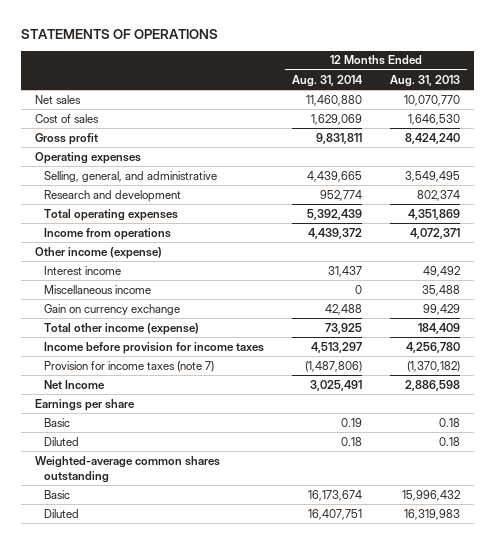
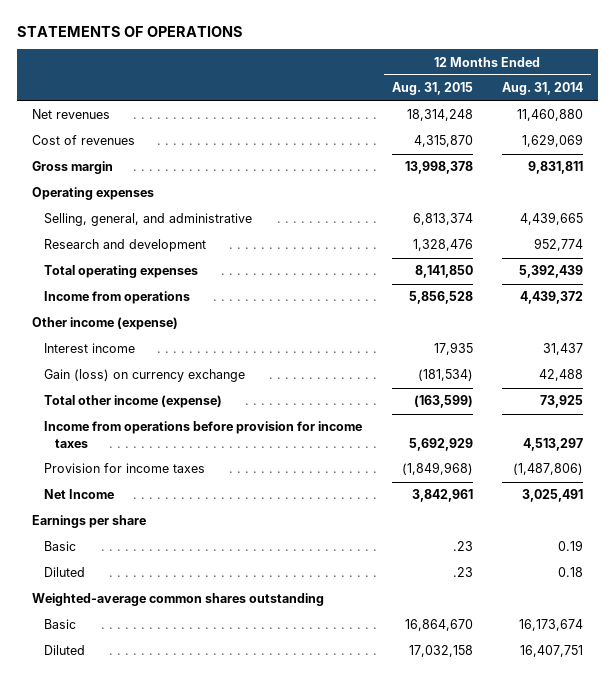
[390,74,461,87] Aug. 31, 2013 -> none
none -> [391,82,473,96] Aug. 31, 2015
[34,94,81,104] Net sales -> [32,109,111,120] Net revenues
[34,113,99,123] Cost of sales -> [32,135,136,146] Cost of revenues
[34,132,98,145] Gross profit -> [32,161,114,175] Gross margin
[44,284,152,294] Miscellaneous income -> none
[44,303,181,315] Gain on currency exchange -> [43,369,245,383] Gain (loss) on currency exchange
[44,341,265,354] Income before provision for income taxes -> [43,421,362,448] Income from operations before provision for income taxes
[44,360,215,372] Provision for income taxes (note 7) -> [43,463,205,474] Provision for income taxes

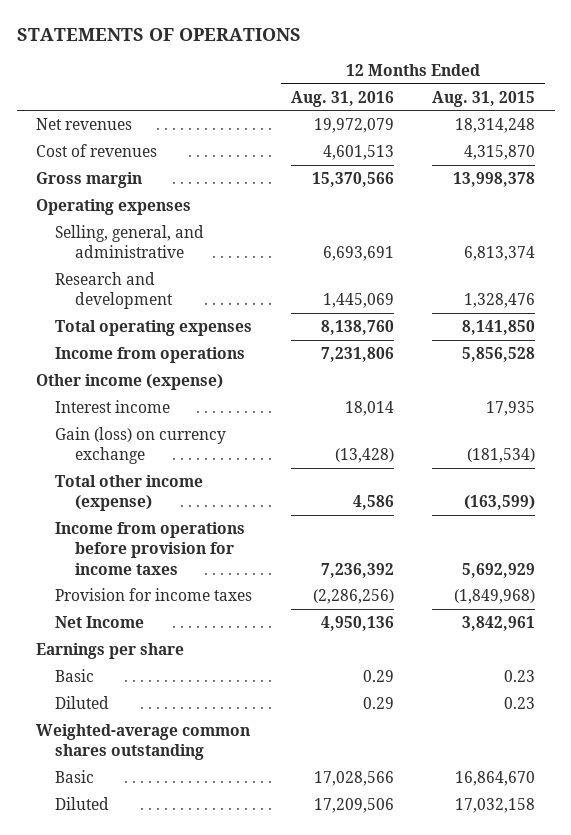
[502,82,584,96] Aug. 31, 2014 -> none
none -> [290,90,394,107] Aug. 31, 2016
[452,541,473,552] .23 -> [504,670,536,683] 0.23
[452,567,473,578] .23 -> [504,697,536,710] 0.23

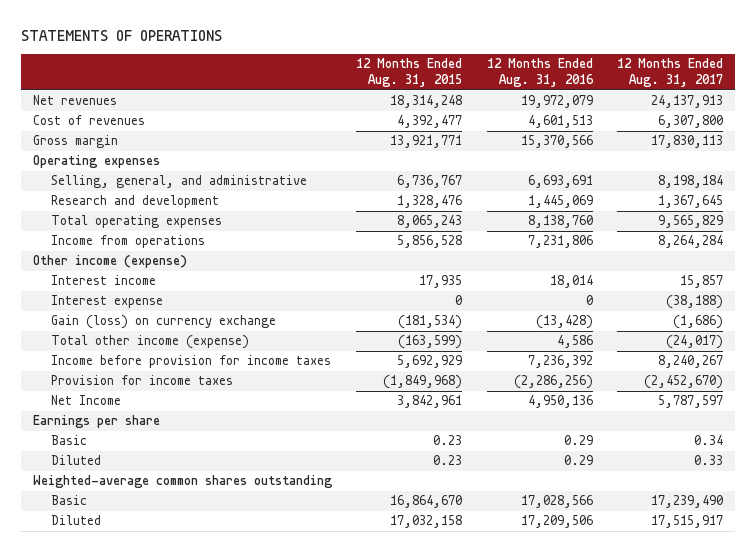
none -> [616,58,723,88] 12 Months Ended Aug. 31, 2017
[464,145,536,161] 4,315,870 -> [397,115,463,129] 4,392,477
[453,172,536,188] 13,998,378 -> [390,135,463,149] 13,921,771
[464,246,536,262] 6,813,374 -> [397,175,463,189] 6,736,767
[462,320,536,336] 8,141,850 -> [397,215,463,229] 8,065,243
none -> [51,295,164,309] Interest expense
[55,522,246,575] Income from operations before provision for income taxes -> [51,355,332,369] Income before provision for income taxes

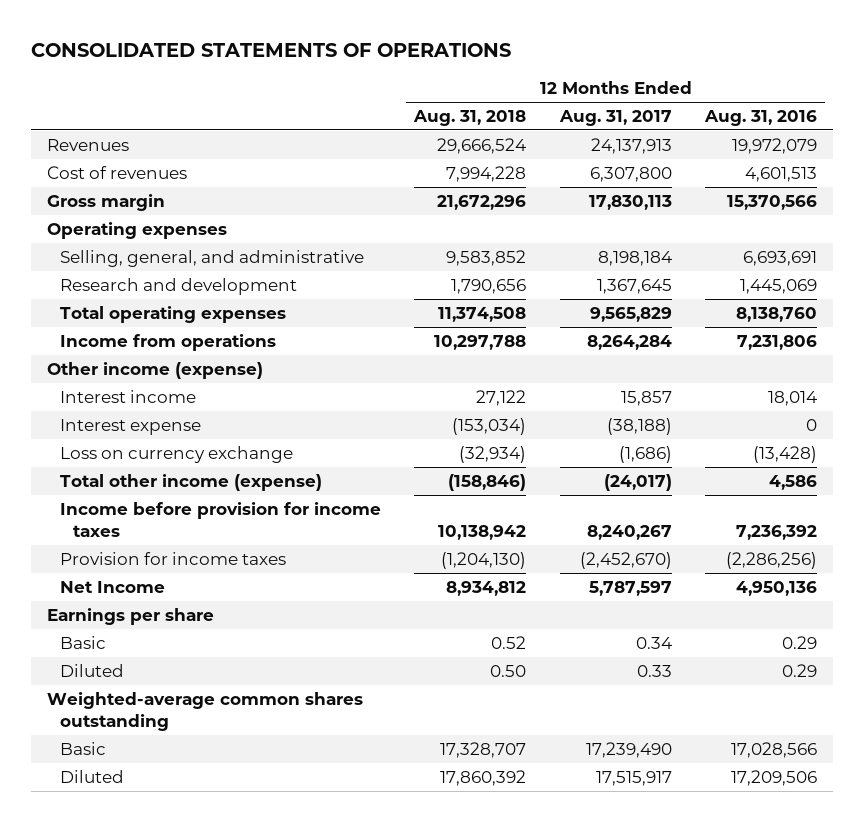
[20,29,222,41] STATEMENTS OF OPERATIONS -> [30,43,511,58] CONSOLIDATED STATEMENTS OF OPERATIONS
[356,58,463,88] 12 Months Ended Aug. 31, 2015 -> none
none -> [413,110,527,127] Aug. 31, 2018
[33,95,118,106] Net revenues -> [47,138,130,151] Revenues
[51,315,277,330] Gain (loss) on currency exchange -> [60,445,294,463] Loss on currency exchange

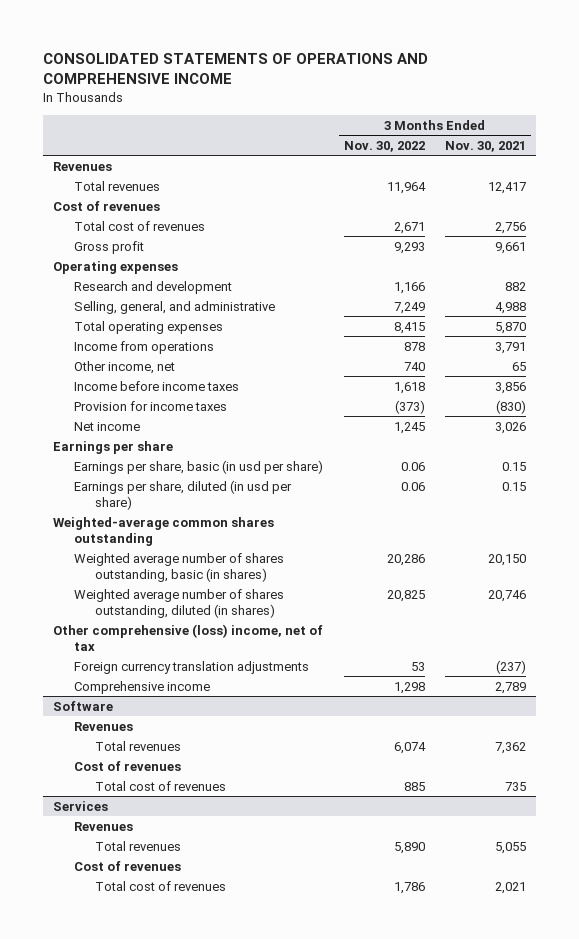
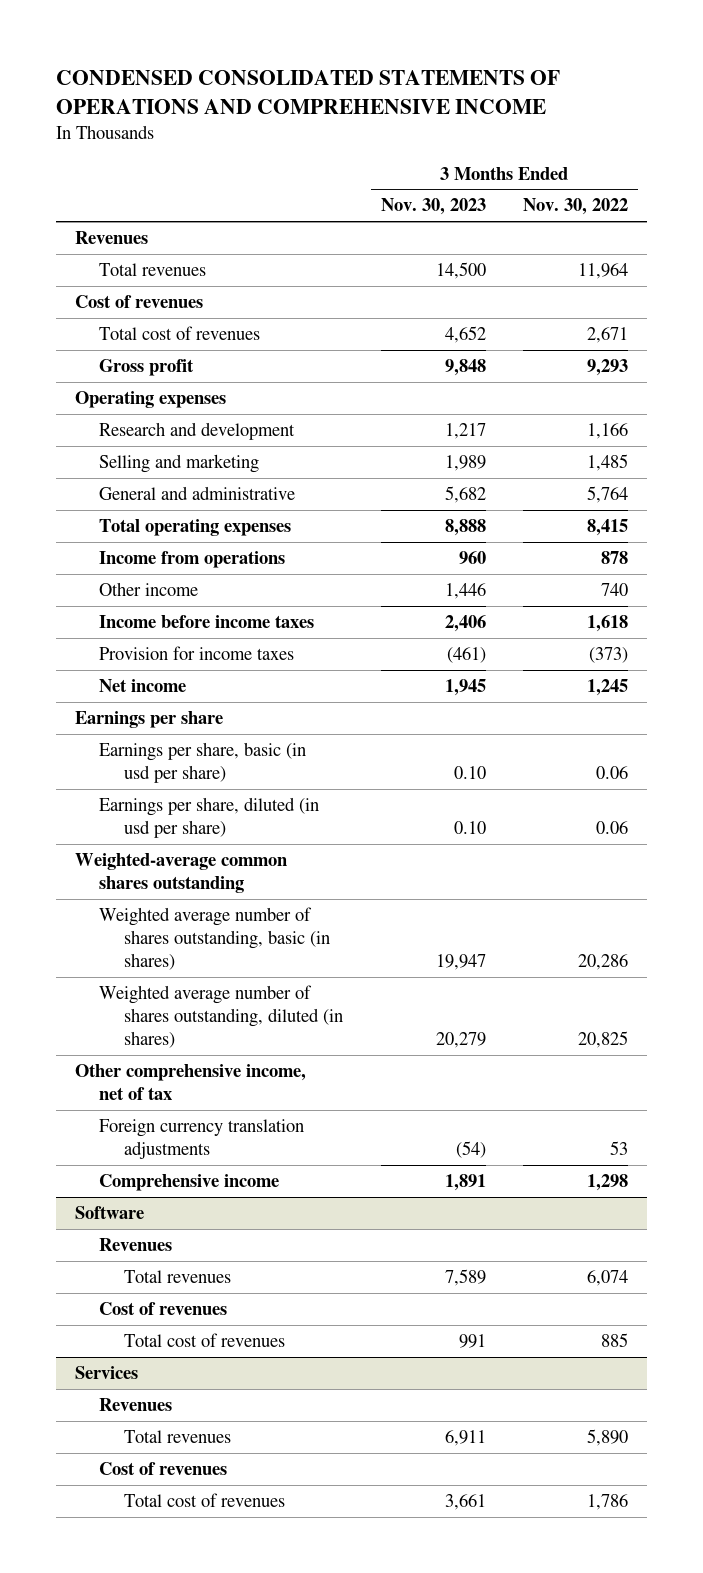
[43,52,429,85] CONSOLIDATED STATEMENTS OF OPERATIONS AND COMPREHENSIVE INCOME -> [55,69,560,114] CONDENSED CONSOLIDATED STATEMENTS OF OPERATIONS AND COMPREHENSIVE INCOME
[444,141,526,153] Nov. 30, 2021 -> none
none -> [380,198,486,216] Nov. 30, 2023
none -> [99,453,260,473] Selling and marketing
[74,300,276,314] Selling, general, and administrative -> [99,485,296,500] General and administrative
[393,301,425,314] 7,249 -> [587,485,629,503] 5,764
[74,360,176,374] Other income, net -> [99,581,199,596] Other income
[53,623,324,651] Other comprehensive (loss) income, net of tax -> [74,1063,306,1100] Other comprehensive income, net of tax

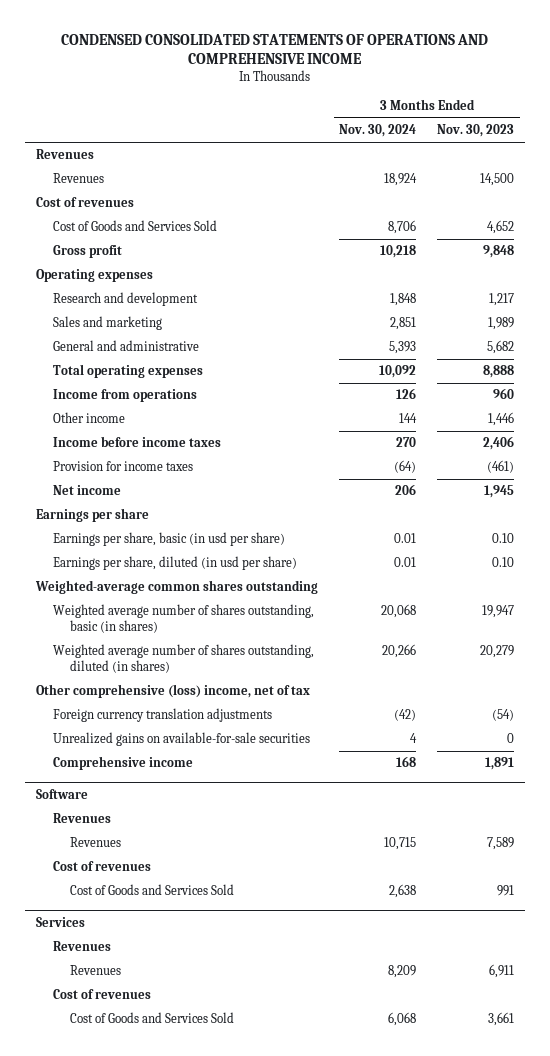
[523,198,629,216] Nov. 30, 2022 -> none
none -> [339,124,417,138] Nov. 30, 2024
[99,262,207,276] Total revenues -> [53,173,105,184] Revenues
[99,325,261,340] Total cost of revenues -> [53,220,218,232] Cost of Goods and Services Sold
[99,453,260,473] Selling and marketing -> [53,316,163,331] Sales and marketing
[74,1063,306,1100] Other comprehensive income, net of tax -> [35,684,310,699] Other comprehensive (loss) income, net of tax
none -> [53,732,311,747] Unrealized gains on available-for-sale securities
[123,1269,231,1283] Total revenues -> [70,837,122,848] Revenues
[123,1332,285,1347] Total cost of revenues -> [70,884,235,896] Cost of Goods and Services Sold
[123,1429,231,1443] Total revenues -> [70,965,122,976] Revenues
[123,1492,285,1507] Total cost of revenues -> [70,1012,235,1024] Cost of Goods and Services Sold

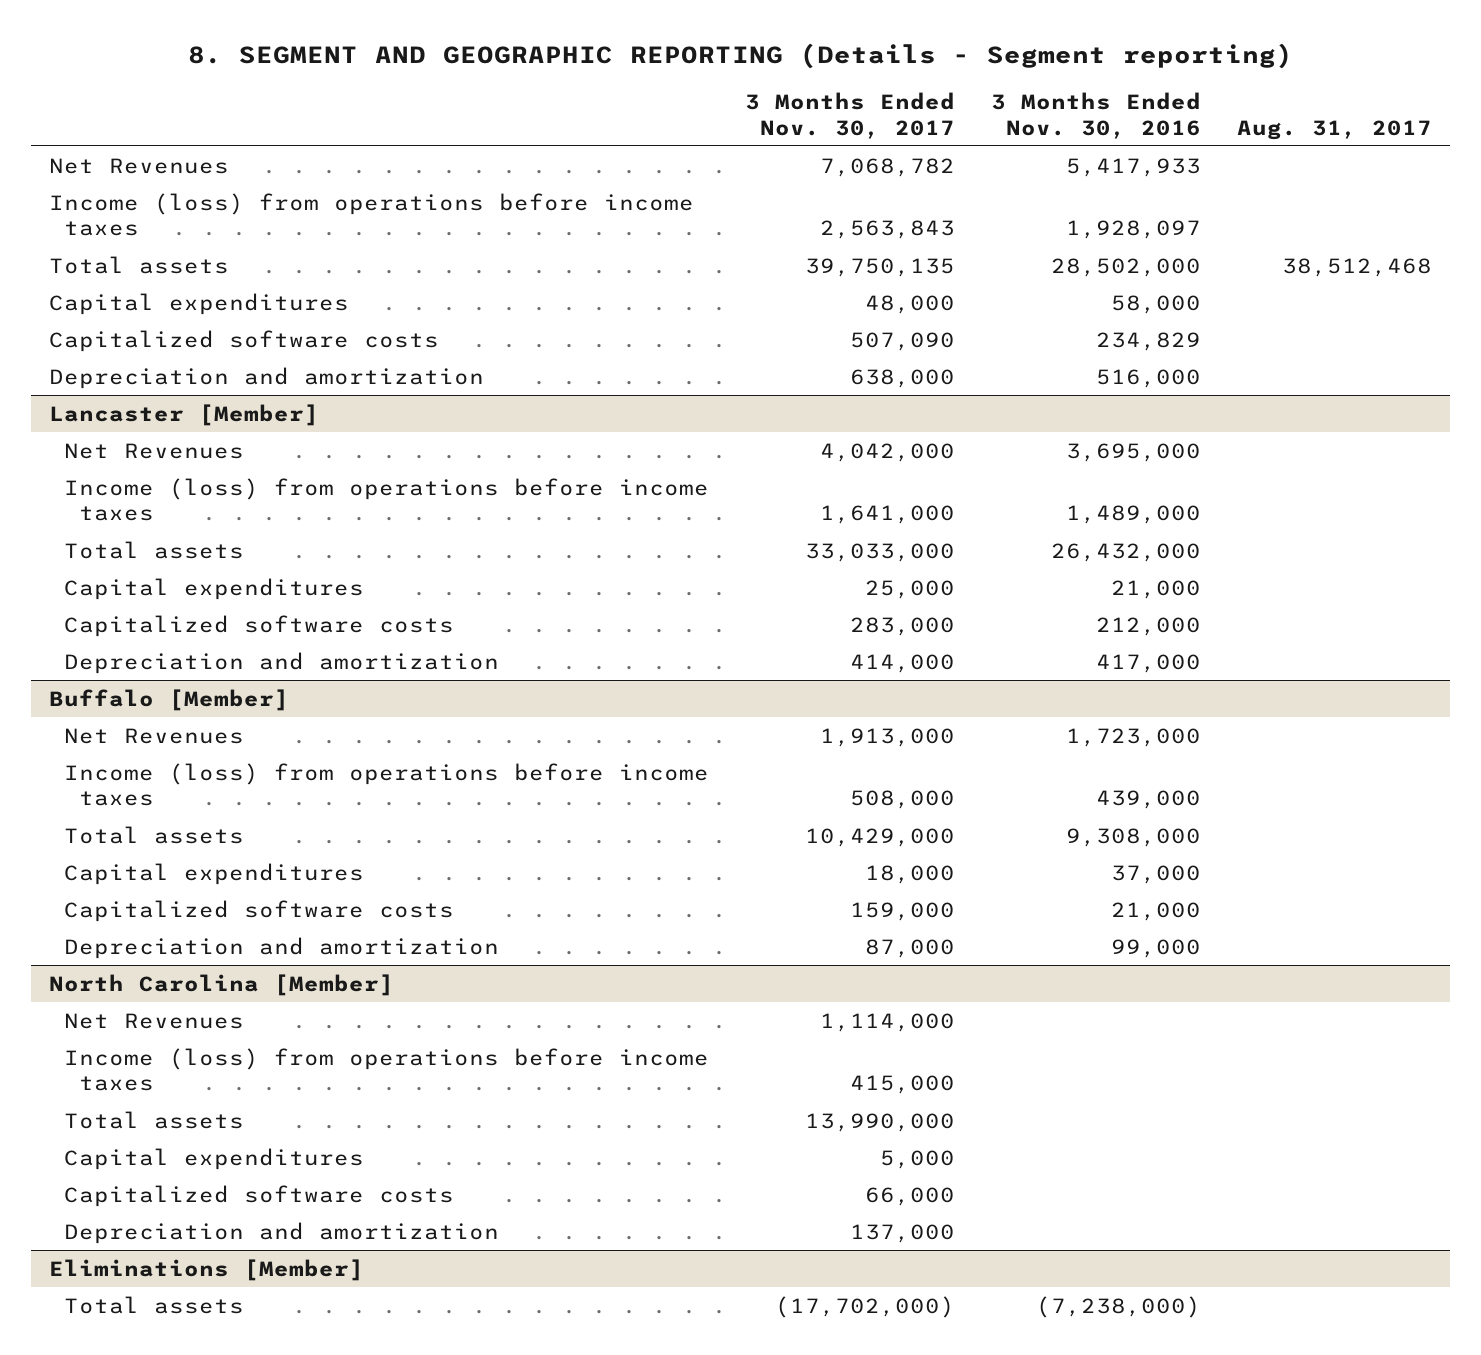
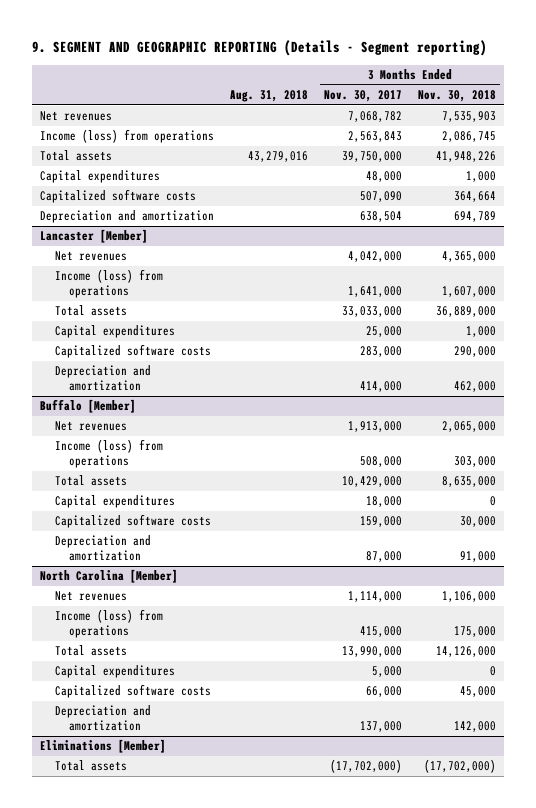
[187,42,1293,69] 8. SEGMENT AND GEOGRAPHIC REPORTING (Details - Segment reporting) -> [32,40,488,57] 9. SEGMENT AND GEOGRAPHIC REPORTING (Details - Segment reporting)
[991,91,1202,139] 3 Months Ended Nov. 30, 2016 -> none
[1237,119,1433,140] Aug. 31, 2017 -> none
none -> [230,90,309,103] Aug. 31, 2018
none -> [417,90,496,103] Nov. 30, 2018
[49,157,230,174] Net Revenues -> [40,111,113,122] Net revenues
[49,192,695,237] Income (loss) from operations before income taxes -> [40,129,215,144] Income (loss) from operations
[805,257,956,277] 39,750,135 -> [341,151,402,163] 39,750,000
[850,368,956,388] 638,000 -> [359,211,402,223] 638,504
[64,442,245,459] Net Revenues -> [54,251,127,262] Net revenues
[64,477,710,522] Income (loss) from operations before income taxes -> [54,269,163,299] Income (loss) from operations
[64,727,245,744] Net Revenues -> [54,421,127,432] Net revenues
[64,762,710,807] Income (loss) from operations before income taxes -> [54,439,163,469] Income (loss) from operations
[64,1012,245,1029] Net Revenues -> [54,591,127,602] Net revenues
[64,1047,710,1092] Income (loss) from operations before income taxes -> [54,609,163,639] Income (loss) from operations

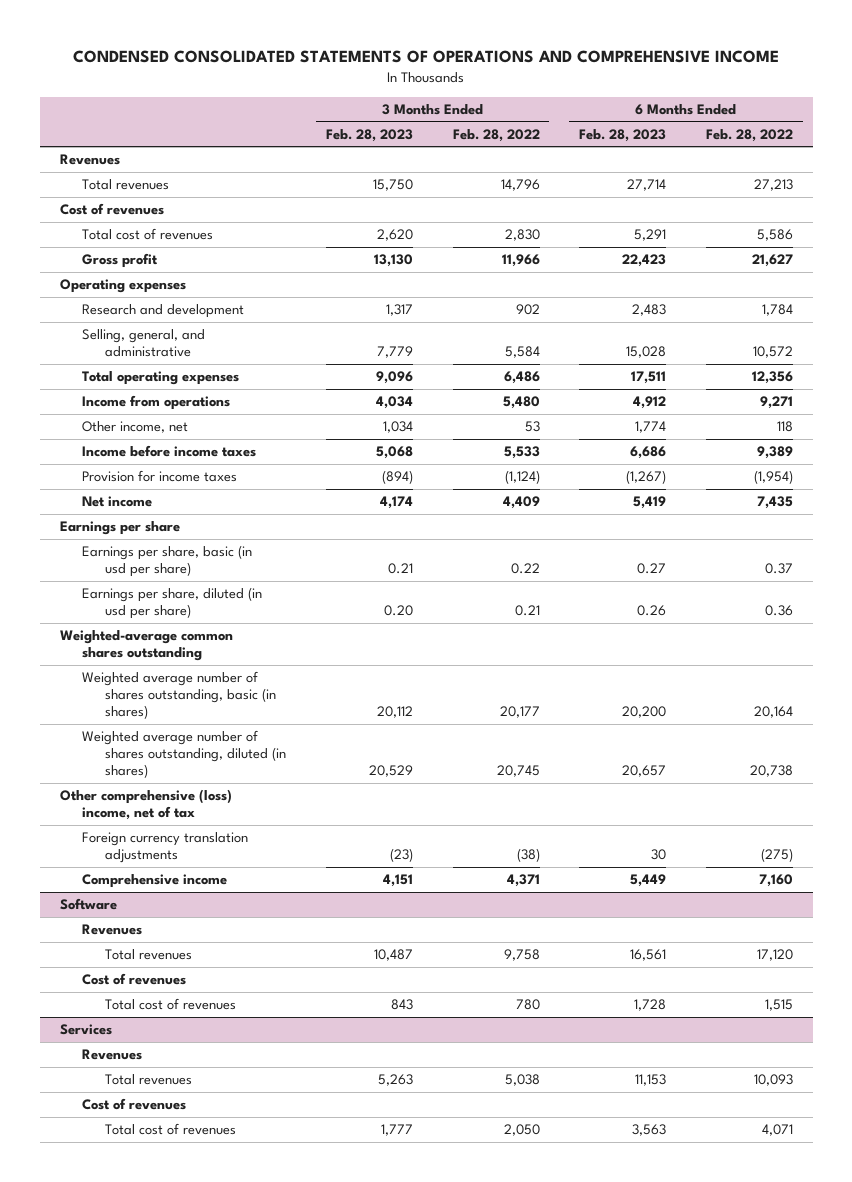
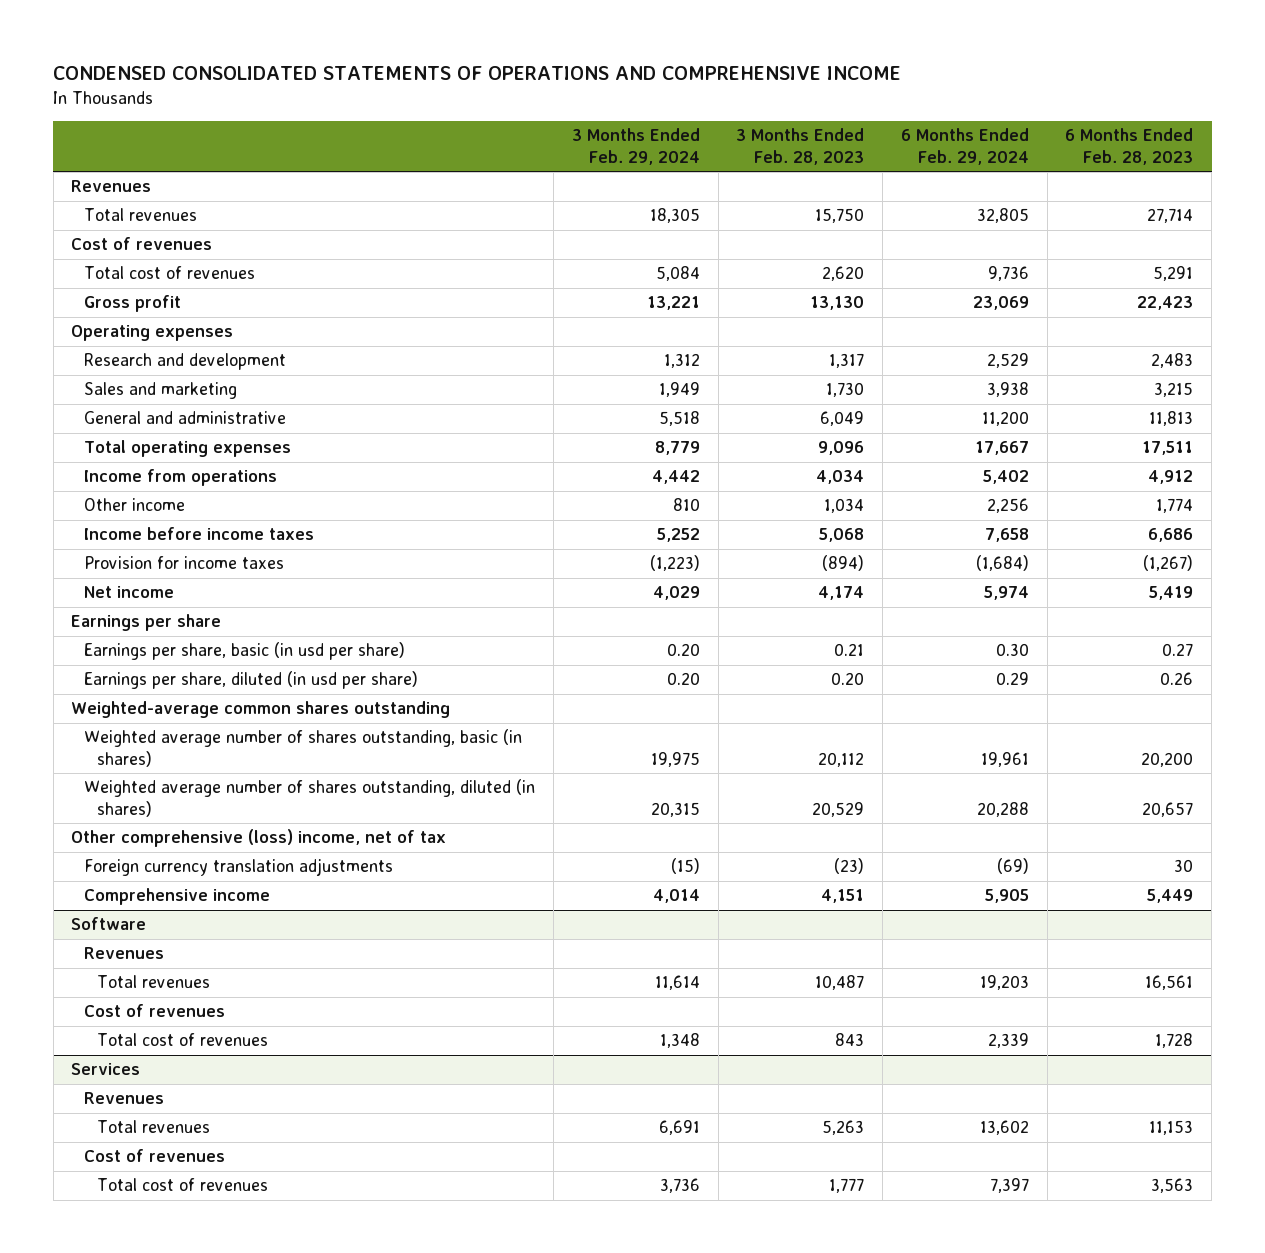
[452,128,540,142] Feb. 28, 2022 -> none
[705,128,793,142] Feb. 28, 2022 -> none
none -> [571,128,700,165] 3 Months Ended Feb. 29, 2024
none -> [900,128,1029,165] 6 Months Ended Feb. 29, 2024
none -> [84,382,238,400] Sales and marketing
[82,329,206,358] Selling, general, and administrative -> [84,411,287,425] General and administrative
[376,346,413,359] 7,779 -> [820,411,865,427] 6,049
[626,346,667,359] 15,028 -> [1149,411,1194,427] 11,813
[82,421,189,434] Other income, net -> [84,498,186,512] Other income

